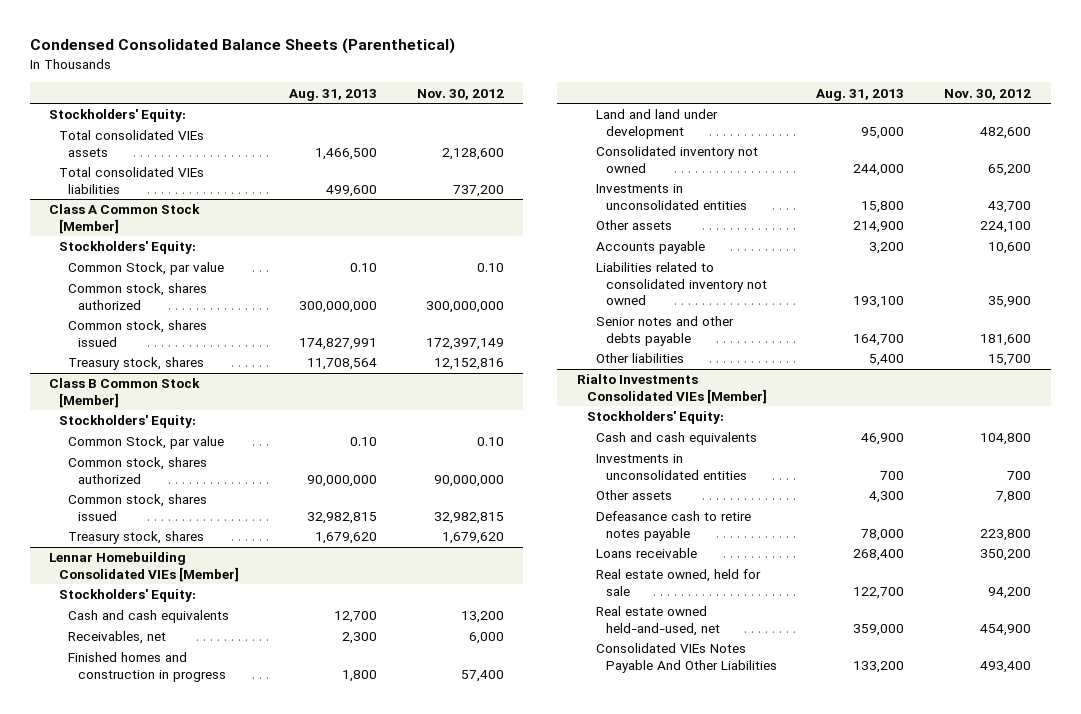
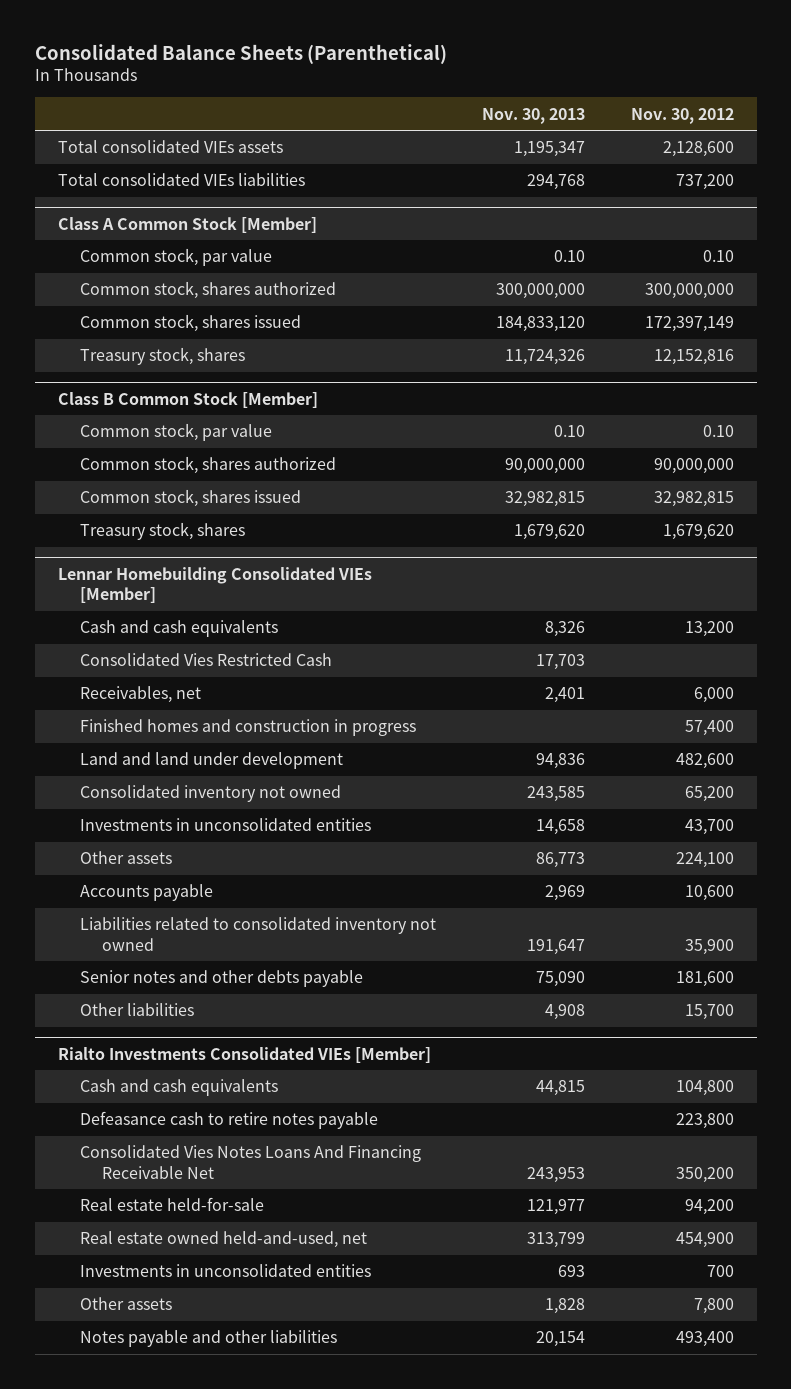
[29,38,455,55] Condensed Consolidated Balance Sheets (Parenthetical) -> [34,43,447,64] Consolidated Balance Sheets (Parenthetical)
[288,88,377,101] Aug. 31, 2013 -> none
none -> [481,107,585,124] Nov. 30, 2013
[49,109,187,123] Stockholders' Equity: -> none
[58,241,196,255] Stockholders' Equity: -> none
[68,262,225,276] Common Stock, par value -> [79,248,272,267] Common stock, par value
[58,415,196,429] Stockholders' Equity: -> none
[68,436,225,450] Common Stock, par value -> [79,423,272,442] Common stock, par value
[58,589,196,603] Stockholders' Equity: -> none
none -> [79,653,332,667] Consolidated Vies Restricted Cash
[586,411,724,425] Stockholders' Equity: -> none
[596,548,698,559] Loans receivable -> [79,1145,421,1179] Consolidated Vies Notes Loans And Financing Receivable Net
[596,569,762,596] Real estate owned, held for sale -> [79,1197,264,1212] Real estate held-for-sale
[596,454,747,480] Investments in unconsolidated entities -> [79,1264,371,1278] Investments in unconsolidated entities
[596,490,673,501] Other assets -> [79,1297,172,1311] Other assets
[596,643,777,673] Consolidated VIEs Notes Payable And Other Liabilities -> [79,1330,337,1348] Notes payable and other liabilities

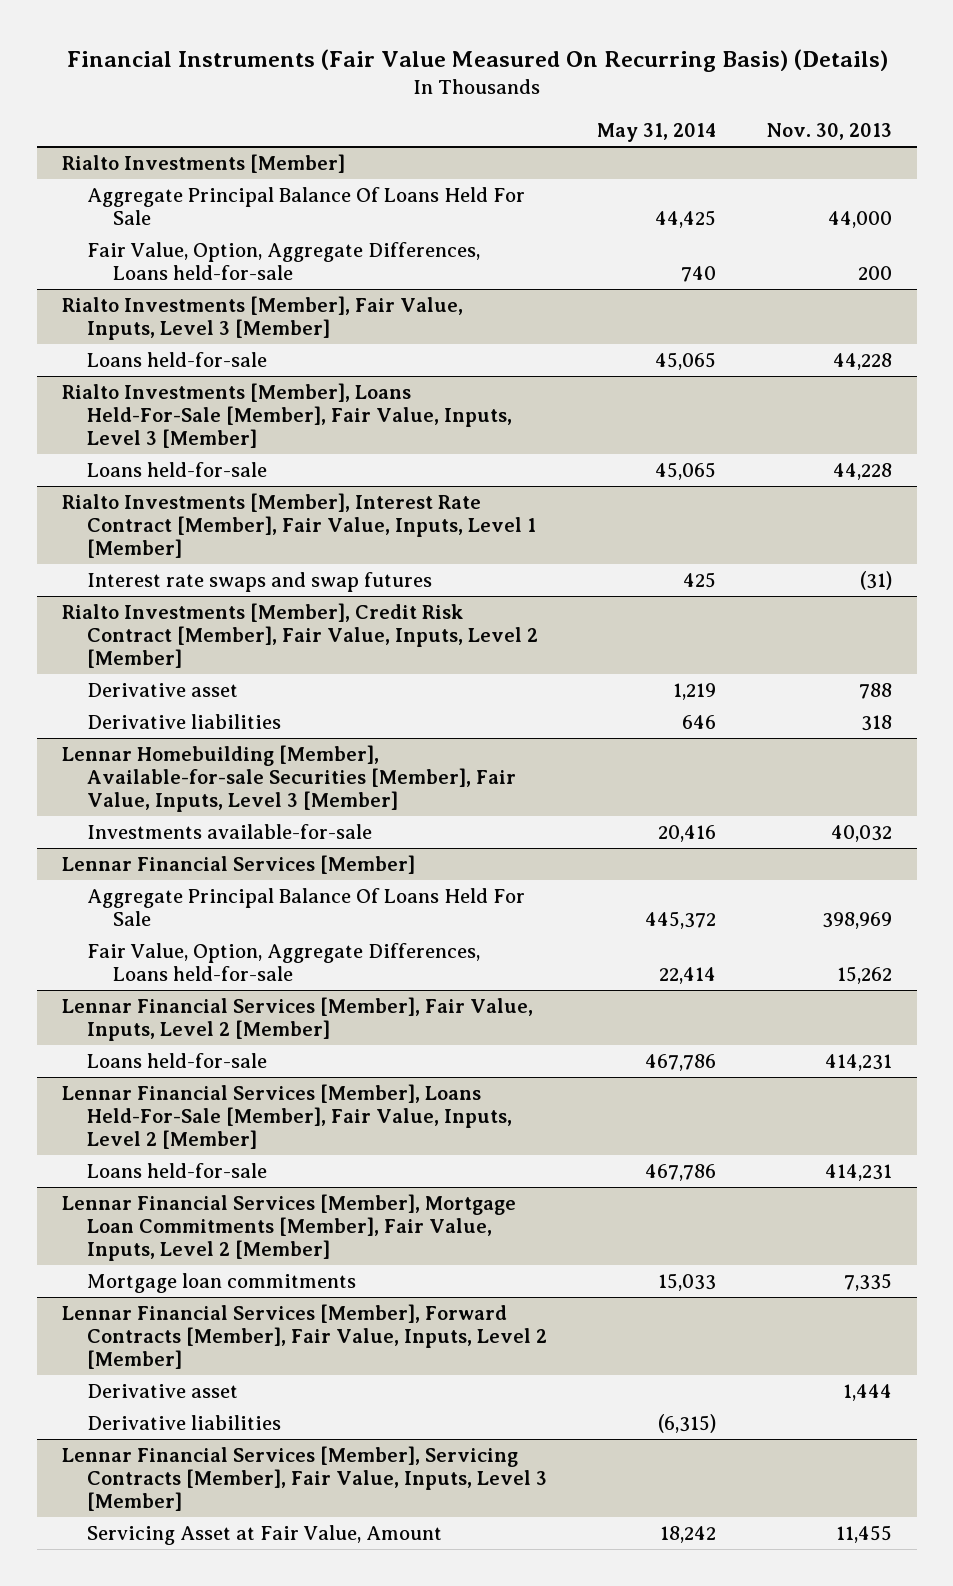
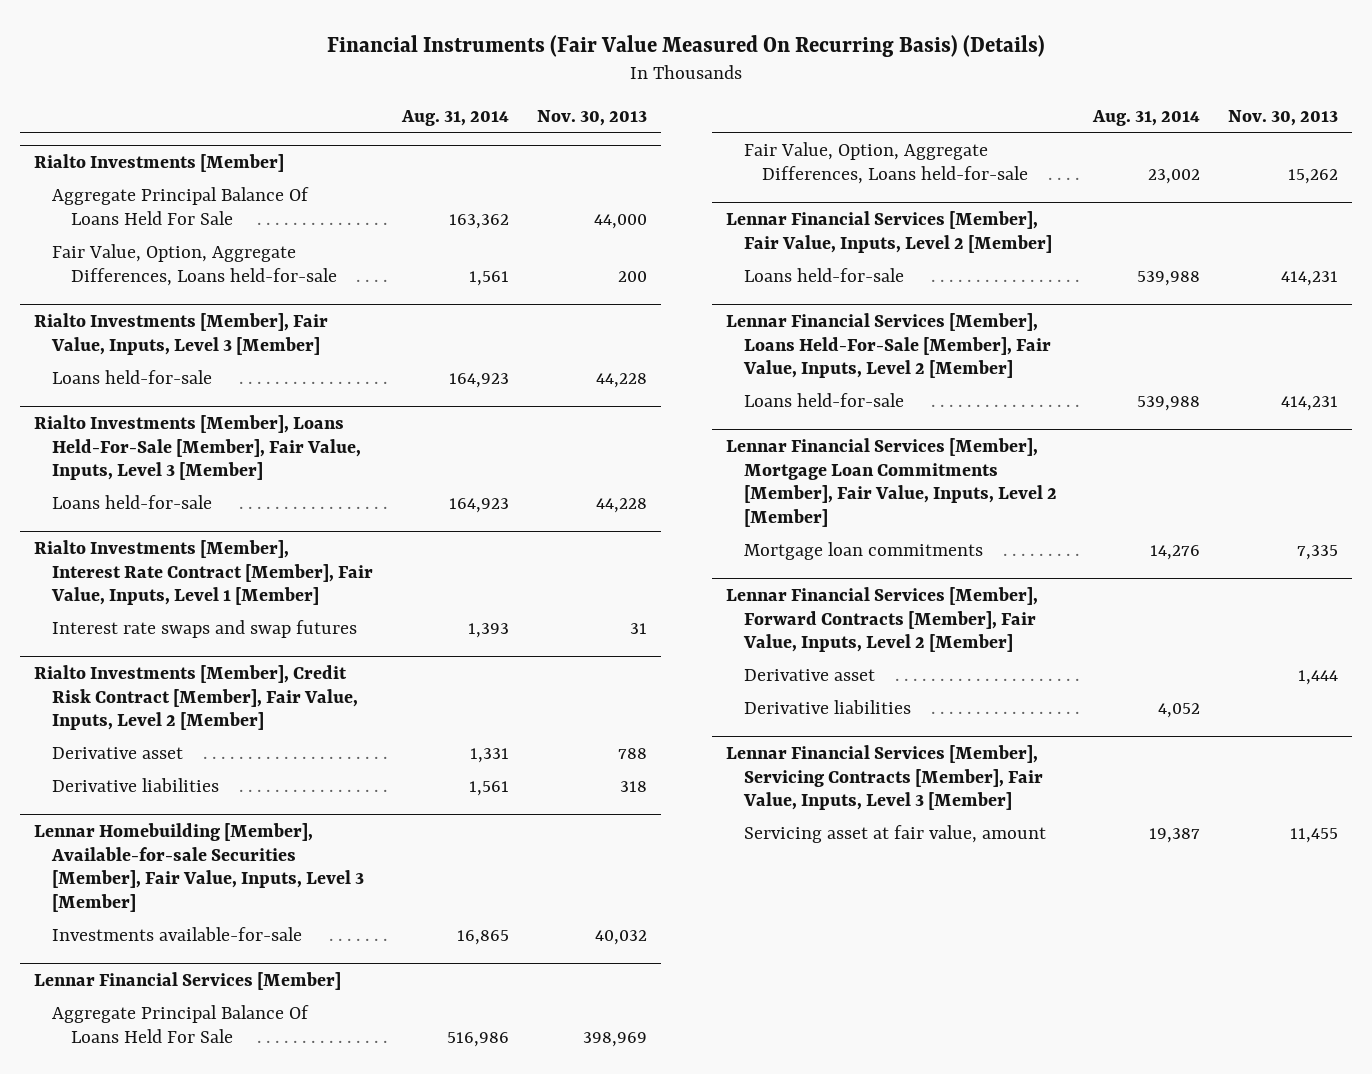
[597,123,717,143] May 31, 2014 -> none
none -> [400,110,509,127] Aug. 31, 2014
[859,570,892,590] (31) -> [629,623,647,635] 31
[87,1524,443,1545] Servicing Asset at Fair Value, Amount -> [744,825,1047,844] Servicing asset at fair value, amount

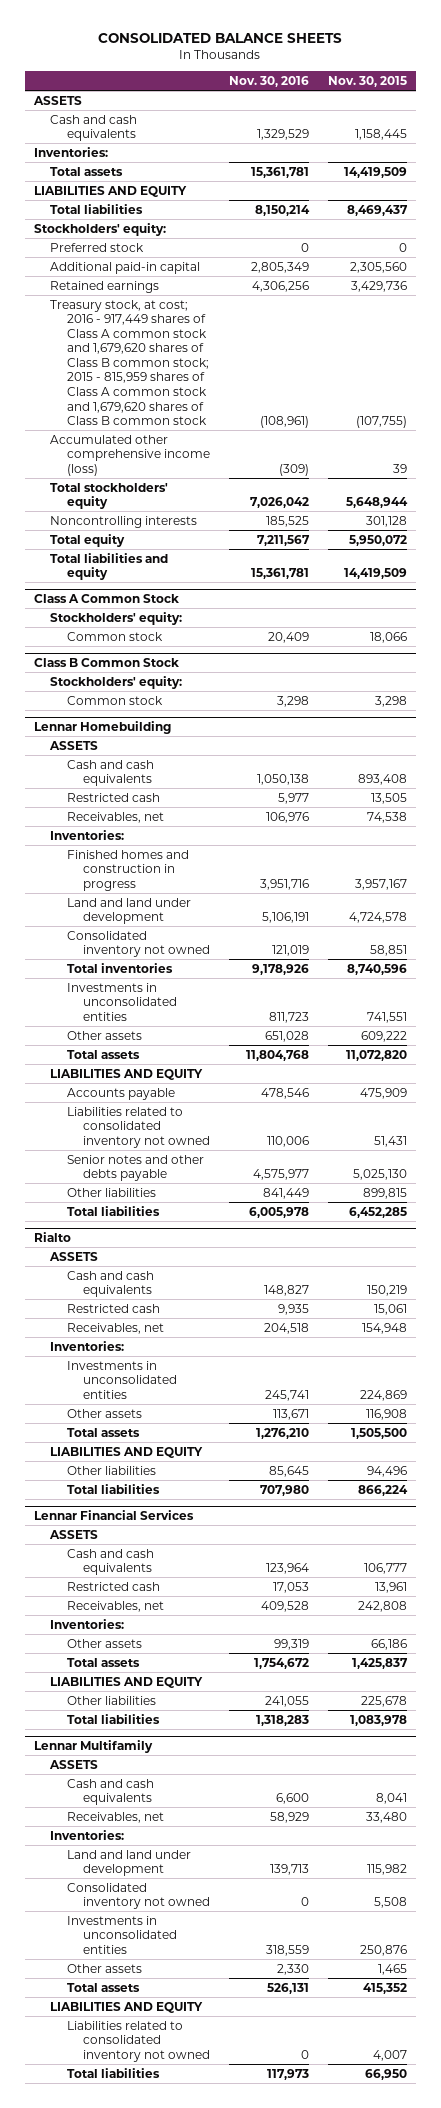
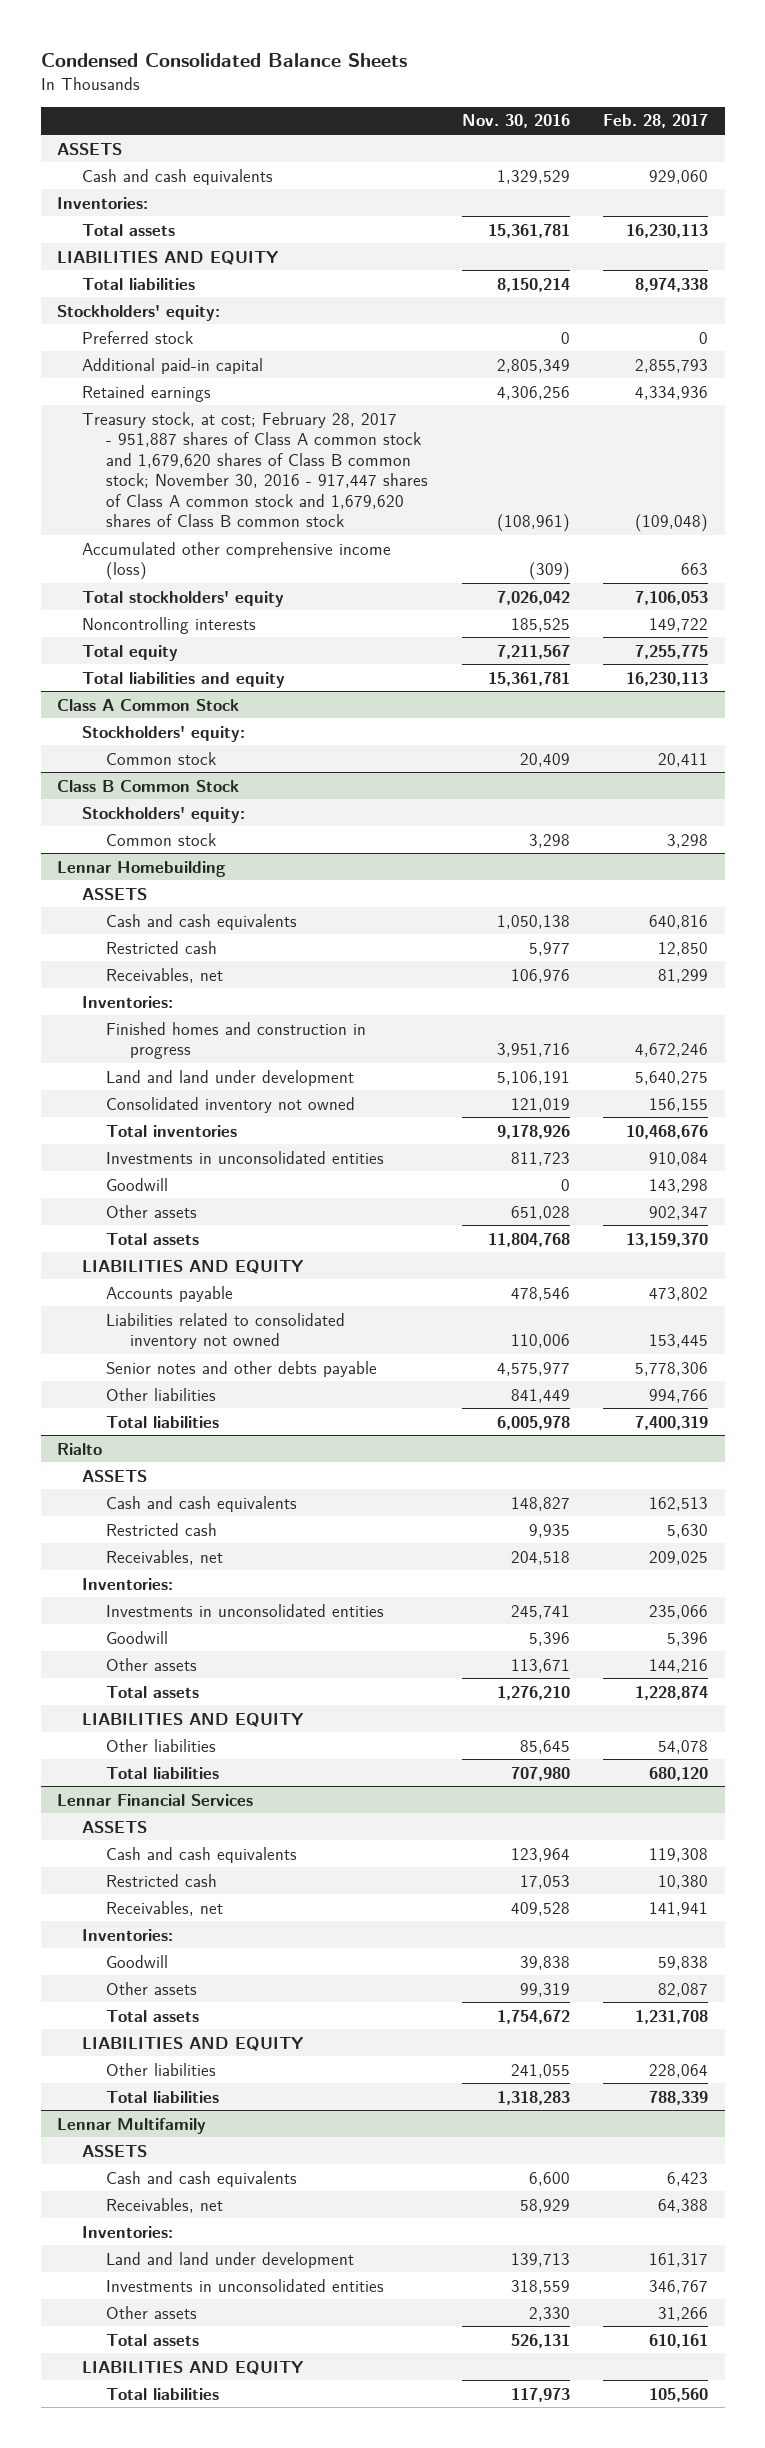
[98,33,343,44] CONSOLIDATED BALANCE SHEETS -> [40,52,407,67] Condensed Consolidated Balance Sheets
[327,75,407,87] Nov. 30, 2015 -> none
none -> [603,114,709,129] Feb. 28, 2017
[50,299,209,426] Treasury stock, at cost; 2016 - 917,449 shares of Class A common stock and 1,679,620 shares of Class B common stock; 2015 - 815,959 shares of Class A common stock and 1,679,620 shares of Class B common stock -> [81,411,429,528] Treasury stock, at cost; February 28, 2017 - 951,887 shares of Class A common stock and 1,679,620 shares of Class B common stock; November 30, 2016 - 917,447 shares of Class A common stock and 1,679,620 shares of Class B common stock
none -> [106,1177,169,1191] Goodwill
none -> [106,1630,169,1644] Goodwill
none -> [106,1954,169,1968] Goodwill
[66,1882,211,1910] Consolidated inventory not owned -> none
[66,2020,211,2062] Liabilities related to consolidated inventory not owned -> none

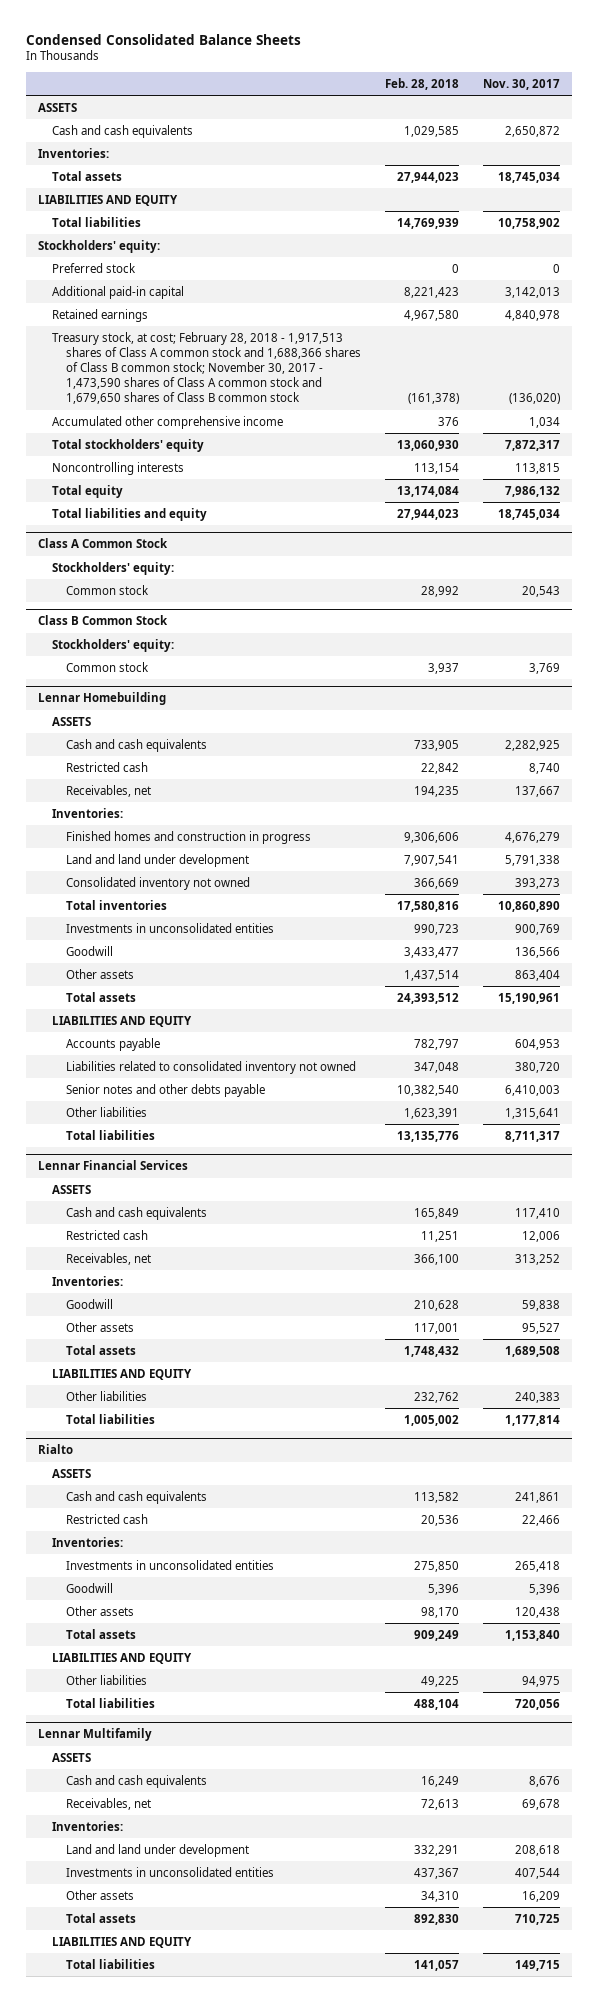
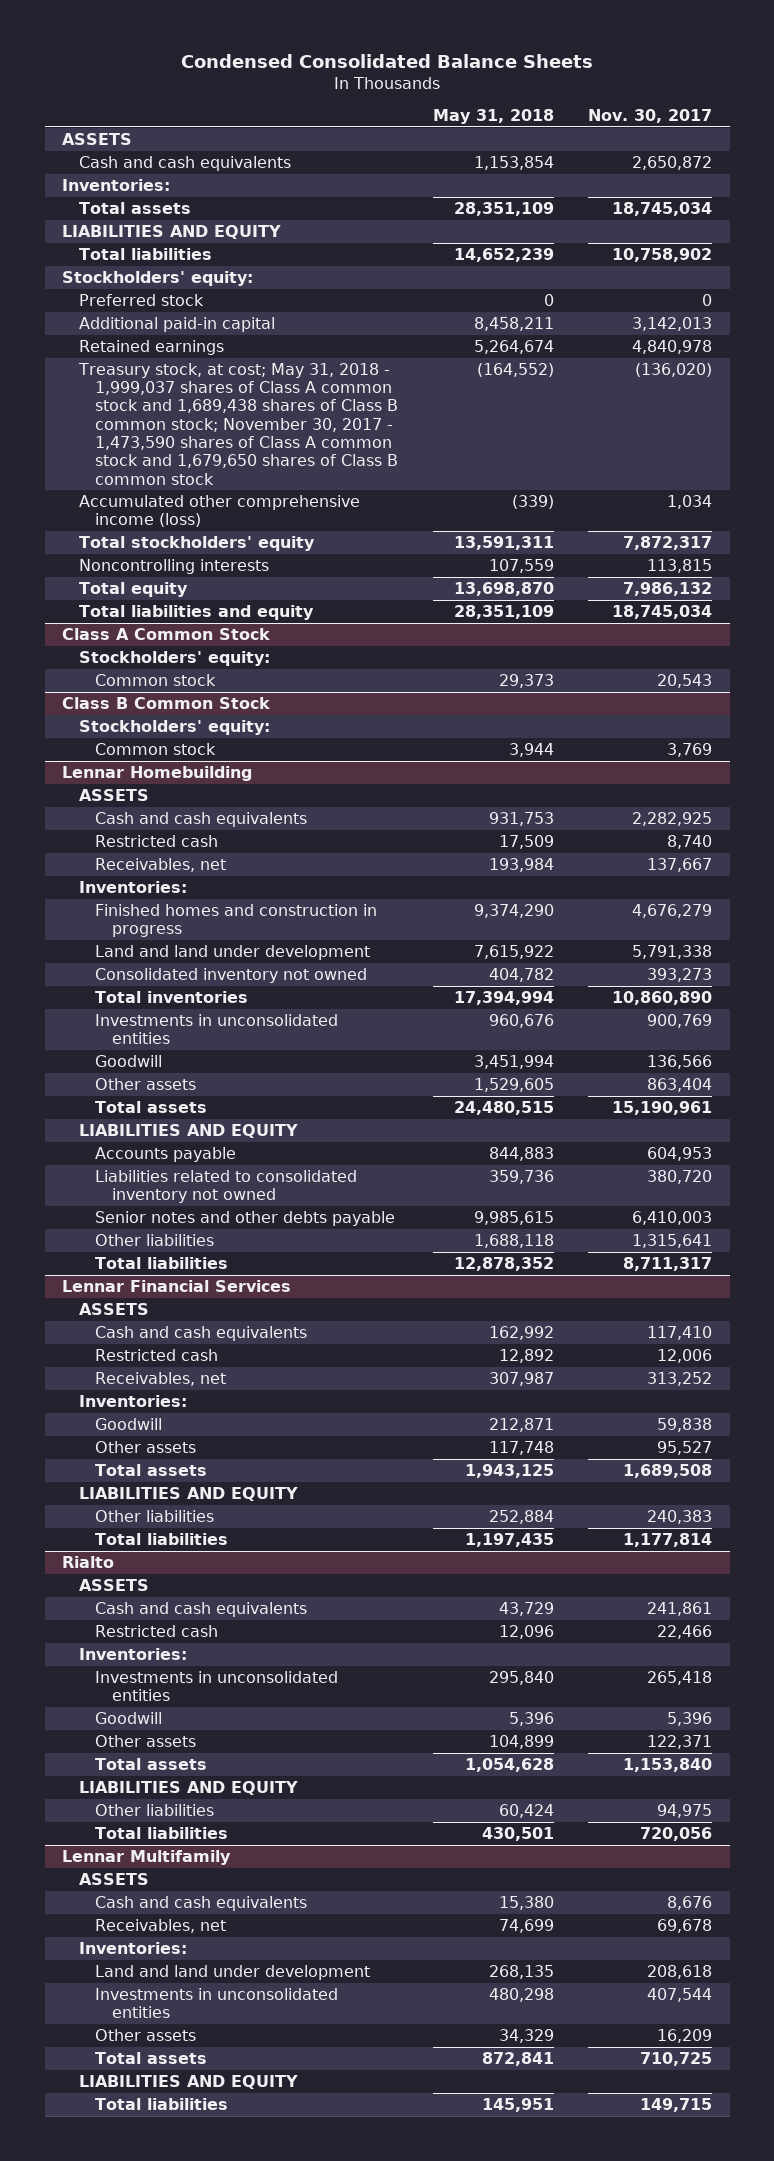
[385,77,460,90] Feb. 28, 2018 -> none
none -> [432,109,554,125] May 31, 2018
[52,331,362,404] Treasury stock, at cost; February 28, 2018 - 1,917,513 shares of Class A common stock and 1,688,366 shares of Class B common stock; November 30, 2017 - 1,473,590 shares of Class A common stock and 1,679,650 shares of Class B common stock -> [77,362,399,485] Treasury stock, at cost; May 31, 2018 - 1,999,037 shares of Class A common stock and 1,689,438 shares of Class B common stock; November 30, 2017 - 1,473,590 shares of Class A common stock and 1,679,650 shares of Class B common stock
[52,415,284,429] Accumulated other comprehensive income -> [78,494,360,528] Accumulated other comprehensive income (loss)
[515,1606,561,1618] 120,438 -> [647,1734,713,1749] 122,371

